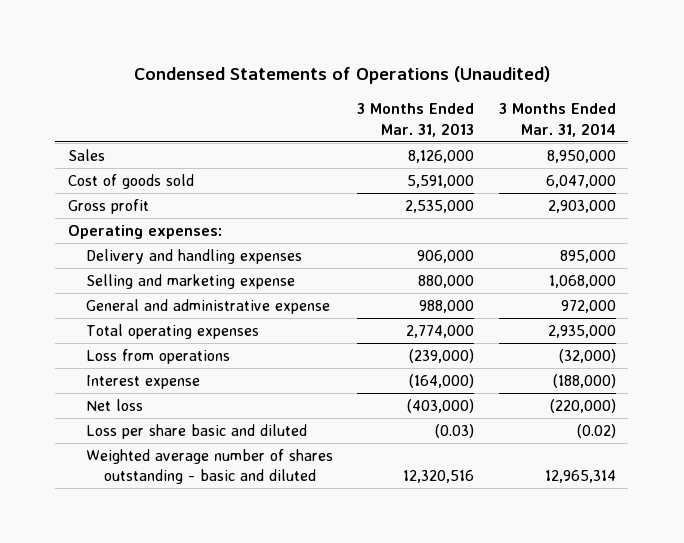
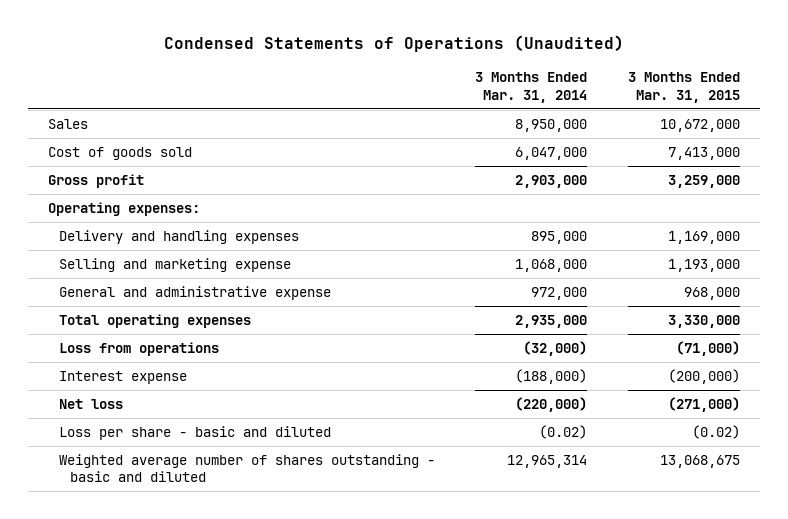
[357,103,475,137] 3 Months Ended Mar. 31, 2013 -> none
none -> [627,72,740,103] 3 Months Ended Mar. 31, 2015
[85,424,307,440] Loss per share basic and diluted -> [59,426,332,441] Loss per share - basic and diluted

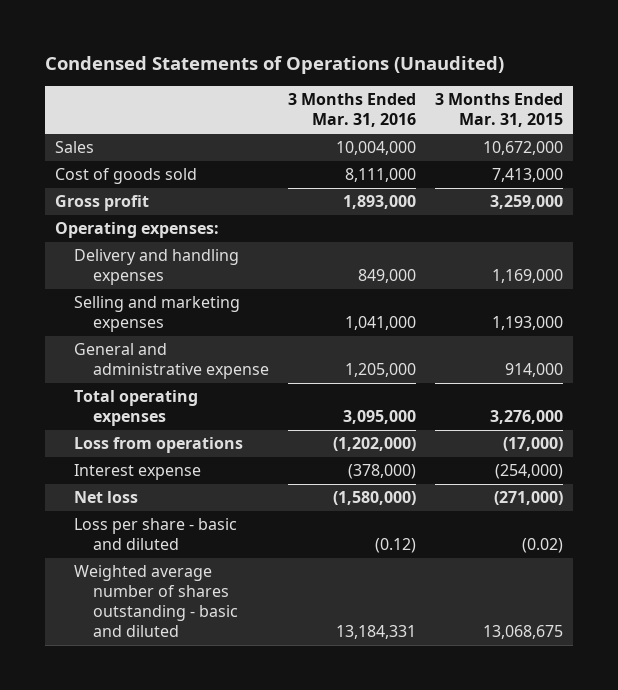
[475,72,588,103] 3 Months Ended Mar. 31, 2014 -> none
none -> [288,93,417,128] 3 Months Ended Mar. 31, 2016
[59,258,292,273] Selling and marketing expense -> [73,296,240,333] Selling and marketing expenses
[683,287,740,301] 968,000 -> [505,363,564,378] 914,000
[667,315,740,329] 3,330,000 -> [490,410,564,425] 3,276,000
[675,341,740,357] (71,000) -> [503,437,564,452] (17,000)
[667,369,740,385] (200,000) -> [495,464,564,480] (254,000)

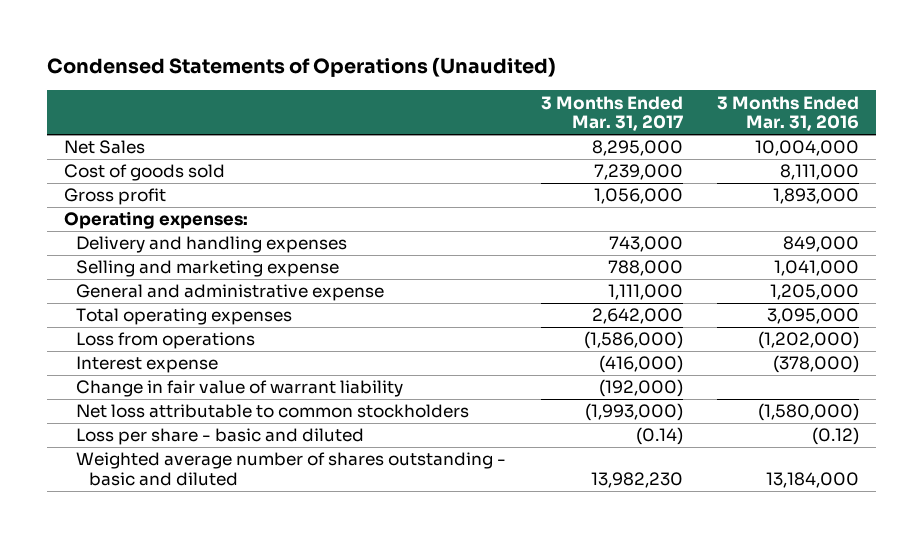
[435,93,564,128] 3 Months Ended Mar. 31, 2015 -> none
none -> [540,95,683,132] 3 Months Ended Mar. 31, 2017
[54,141,94,154] Sales -> [63,140,145,155] Net Sales
[73,296,240,333] Selling and marketing expenses -> [76,260,340,278] Selling and marketing expense
none -> [76,380,404,398] Change in fair value of warrant liability
[73,491,138,504] Net loss -> [76,404,470,419] Net loss attributable to common stockholders
[336,624,417,639] 13,184,331 -> [766,472,860,489] 13,184,000

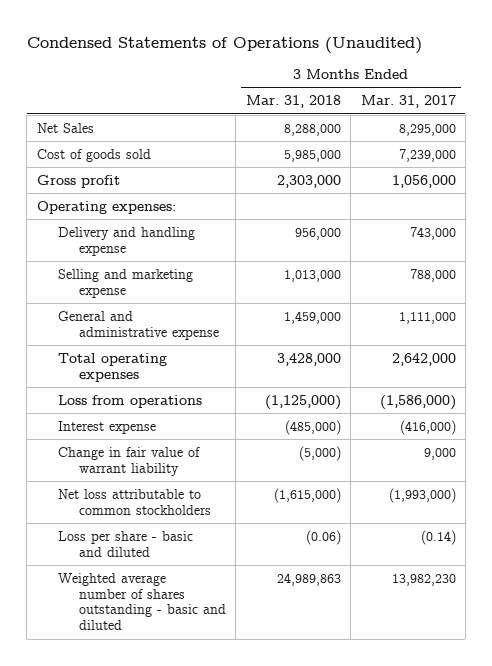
[717,95,860,132] 3 Months Ended Mar. 31, 2016 -> none
none -> [245,95,341,109] Mar. 31, 2018
[76,236,348,254] Delivery and handling expenses -> [57,226,195,256] Delivery and handling expense
[598,379,683,398] (192,000) -> [423,447,456,460] 9,000

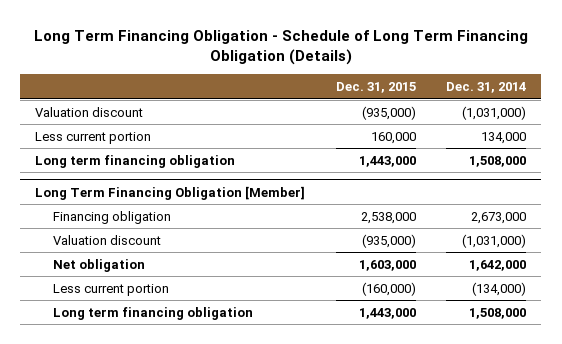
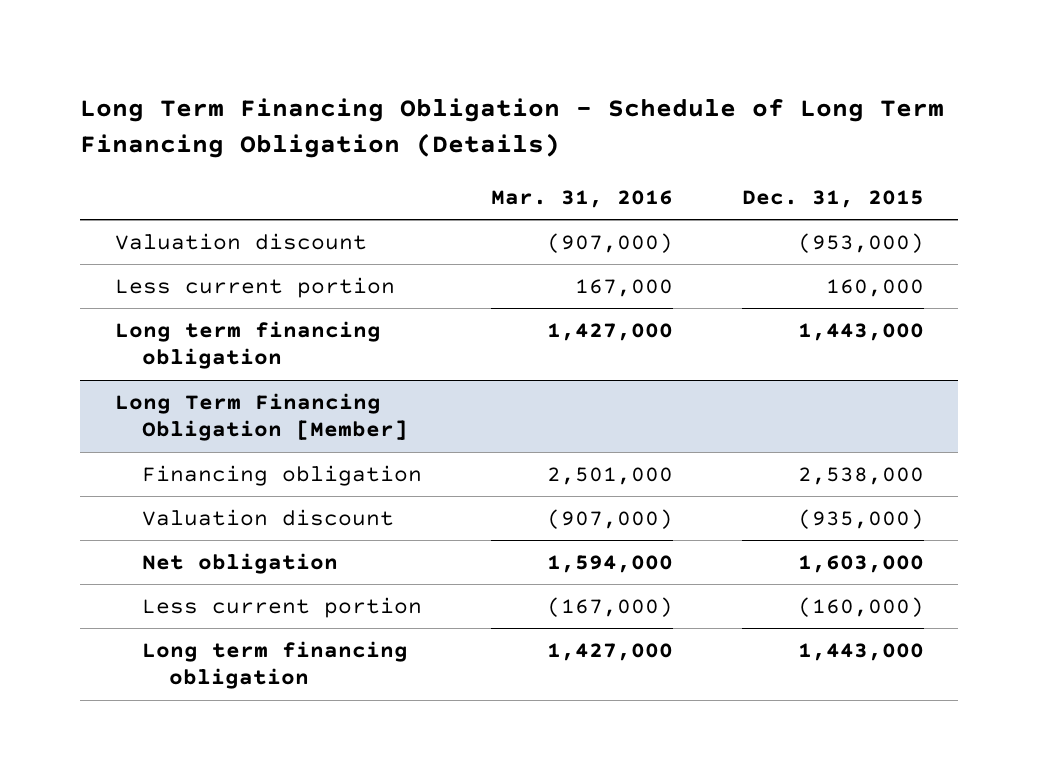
[446,82,527,94] Dec. 31, 2014 -> none
none -> [490,189,673,208] Mar. 31, 2016
[361,105,416,120] (935,000) -> [797,233,924,254] (953,000)

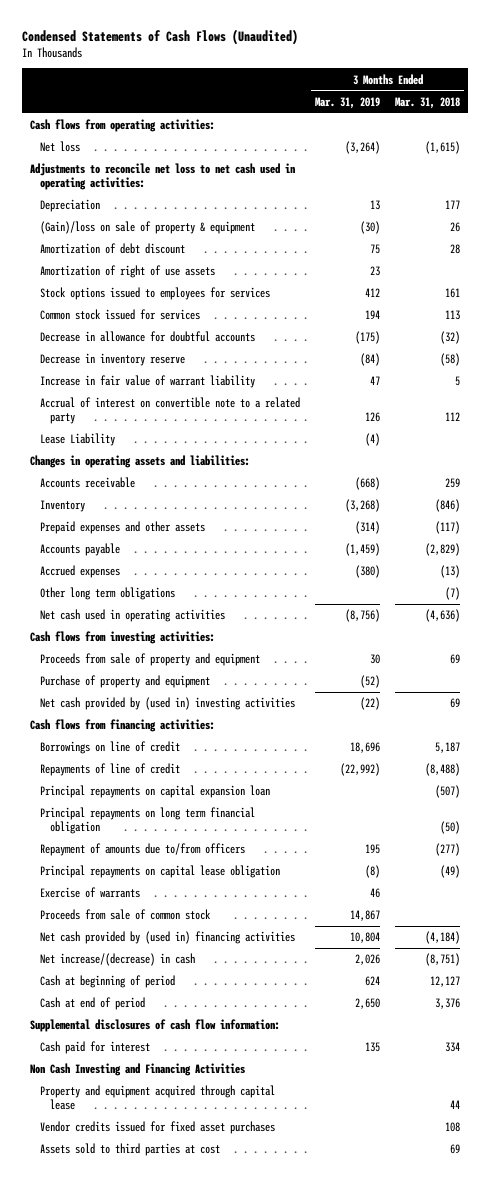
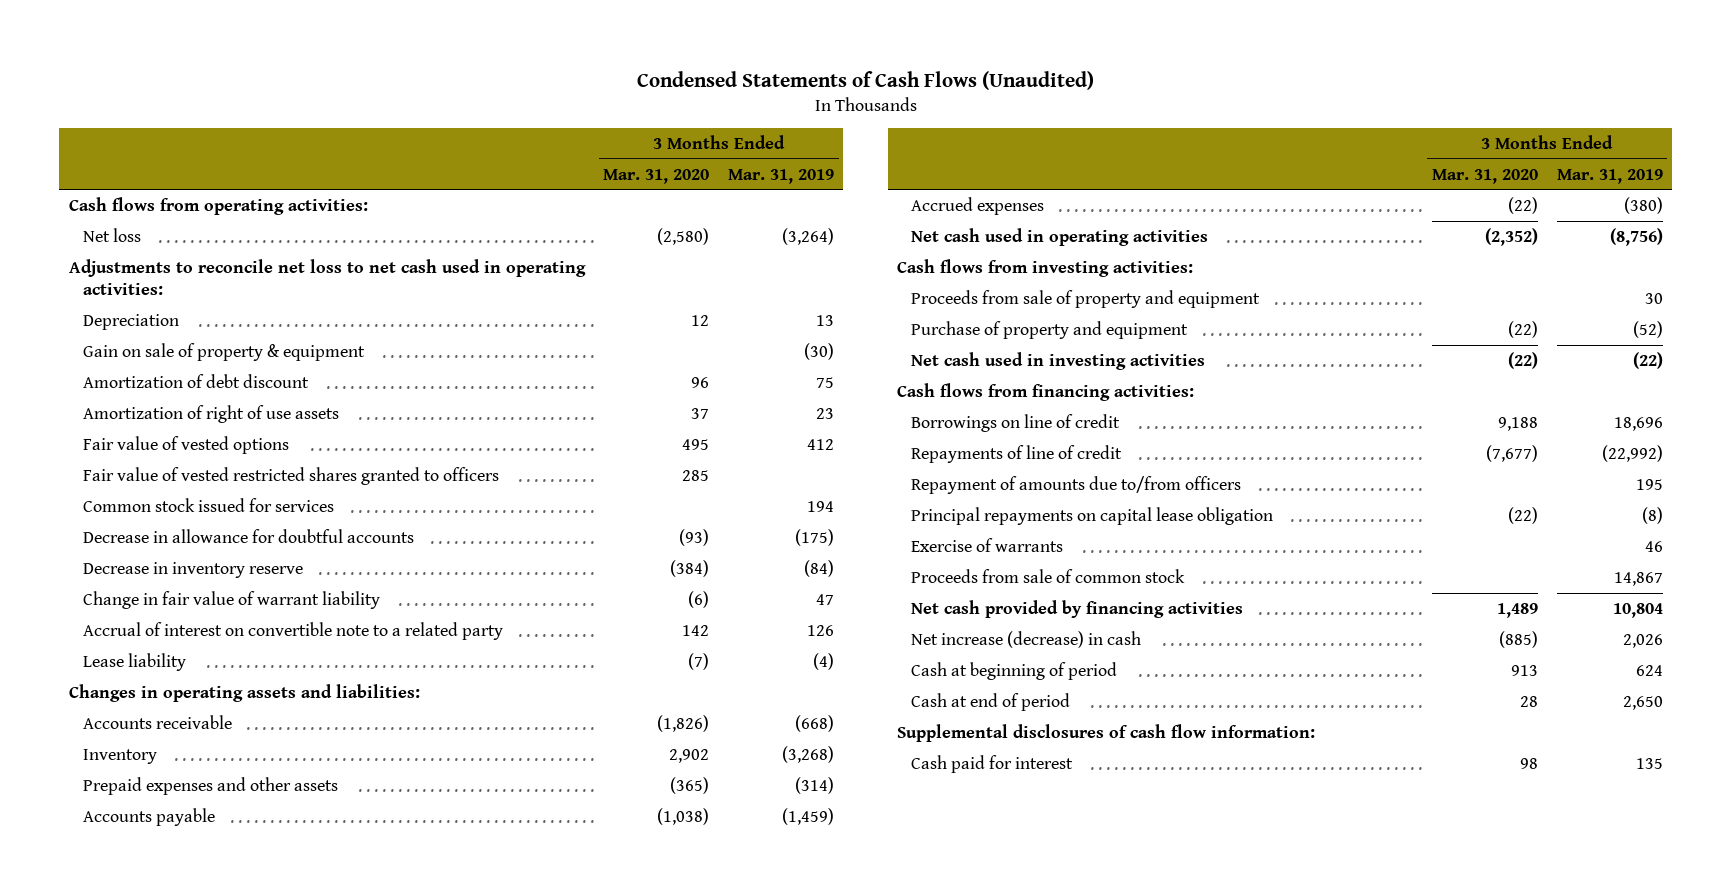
[395,96,461,109] Mar. 31, 2018 -> none
none -> [603,168,710,184] Mar. 31, 2020
[40,221,256,235] (Gain)/loss on sale of property & equipment -> [82,342,365,361] Gain on sale of property & equipment
[40,287,271,301] Stock options issued to employees for services -> [82,435,289,454] Fair value of vested options
none -> [82,466,499,485] Fair value of vested restricted shares granted to officers
[40,375,256,389] Increase in fair value of warrant liability -> [82,590,380,609] Change in fair value of warrant liability
[40,433,116,447] Lease Liability -> [82,652,186,671] Lease liability
[40,587,176,601] Other long term obligations -> none
[40,697,296,711] Net cash provided by (used in) investing activities -> [911,351,1206,370] Net cash used in investing activities
[40,785,271,799] Principal repayments on capital expansion loan -> none
[40,807,256,834] Principal repayments on long term financial obligation -> none
[40,931,296,945] Net cash provided by (used in) financing activities -> [911,599,1244,618] Net cash provided by financing activities
[40,953,196,967] Net increase/(decrease) in cash -> [911,630,1142,648] Net increase (decrease) in cash
[30,1063,246,1077] Non Cash Investing and Financing Activities -> none
[40,1085,276,1110] Property and equipment acquired through capital lease -> none
[40,1121,276,1135] Vendor credits issued for fixed asset purchases -> none
[40,1143,221,1157] Assets sold to third parties at cost -> none

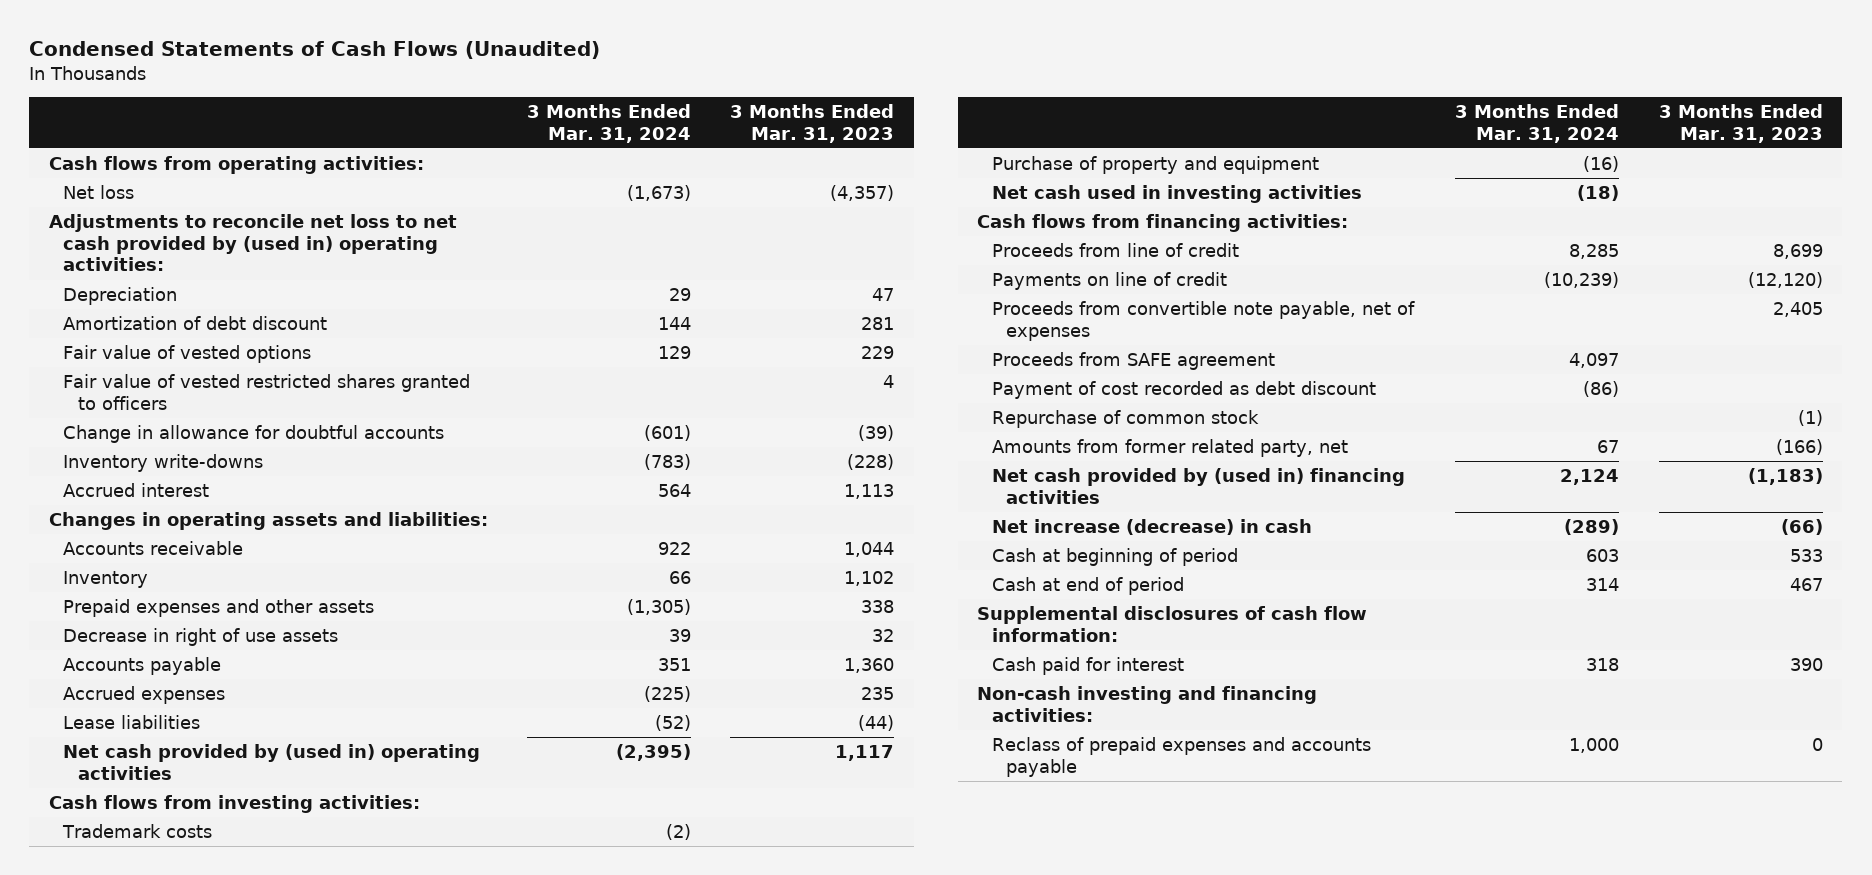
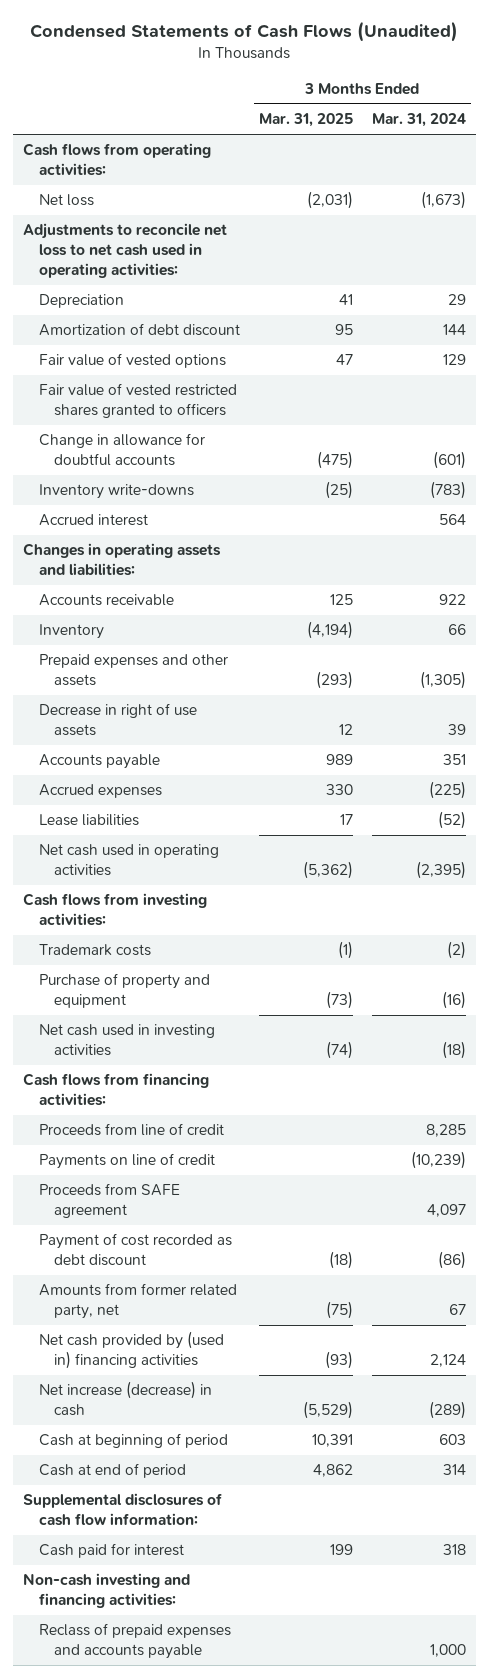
[730,104,895,143] 3 Months Ended Mar. 31, 2023 -> none
none -> [258,113,353,128] Mar. 31, 2025
[48,213,457,272] Adjustments to reconcile net loss to net cash provided by (used in) operating activities: -> [22,223,227,279] Adjustments to reconcile net loss to net cash used in operating activities:
[63,743,481,780] Net cash provided by (used in) operating activities -> [38,844,219,877] Net cash used in operating activities
[991,300,1415,341] Proceeds from convertible note payable, net of expenses -> none
[991,409,1259,428] Repurchase of common stock -> none

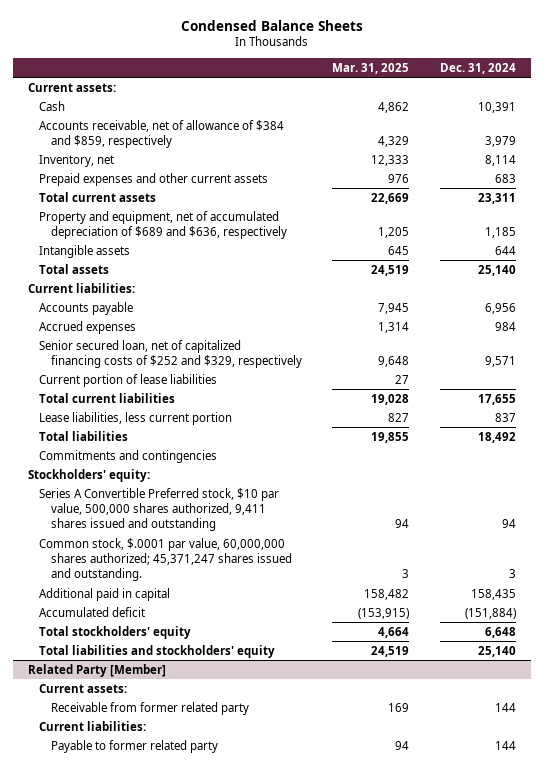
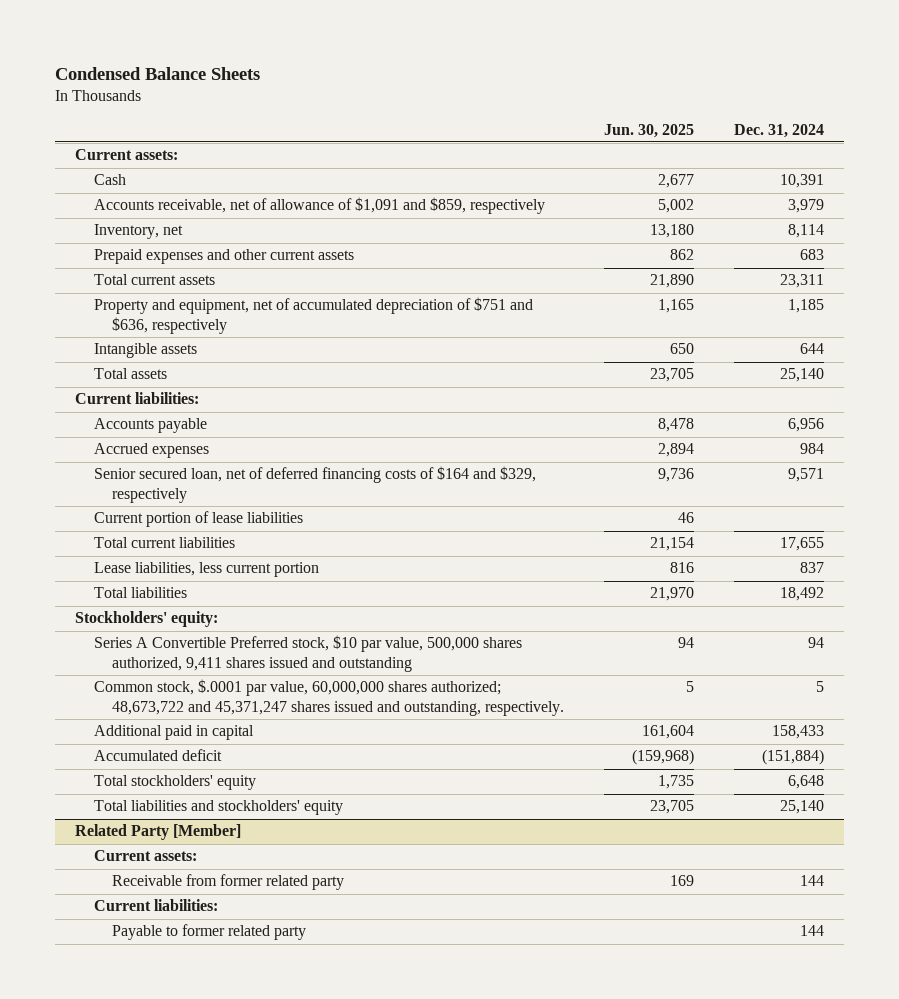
[332,62,410,74] Mar. 31, 2025 -> none
none -> [604,123,695,138] Jun. 30, 2025
[39,119,285,148] Accounts receivable, net of allowance of $384 and $859, respectively -> [93,197,545,215] Accounts receivable, net of allowance of $1,091 and $859, respectively
[39,210,287,239] Property and equipment, net of accumulated depreciation of $689 and $636, respectively -> [93,297,533,334] Property and equipment, net of accumulated depreciation of $751 and $636, respectively
[39,339,302,368] Senior secured loan, net of capitalized financing costs of $252 and $329, respectively -> [93,466,536,503] Senior secured loan, net of deferred financing costs of $164 and $329, respectively
[39,449,218,463] Commitments and contingencies -> none
[39,537,292,581] Common stock, $.0001 par value, 60,000,000 shares authorized; 45,371,247 shares issued and outstanding. -> [93,679,565,716] Common stock, $.0001 par value, 60,000,000 shares authorized; 48,673,722 and 45,371,247 shares issued and outstanding, respectively.
[509,568,517,578] 3 -> [815,681,824,693] 5
[471,588,517,600] 158,435 -> [771,725,824,740] 158,433

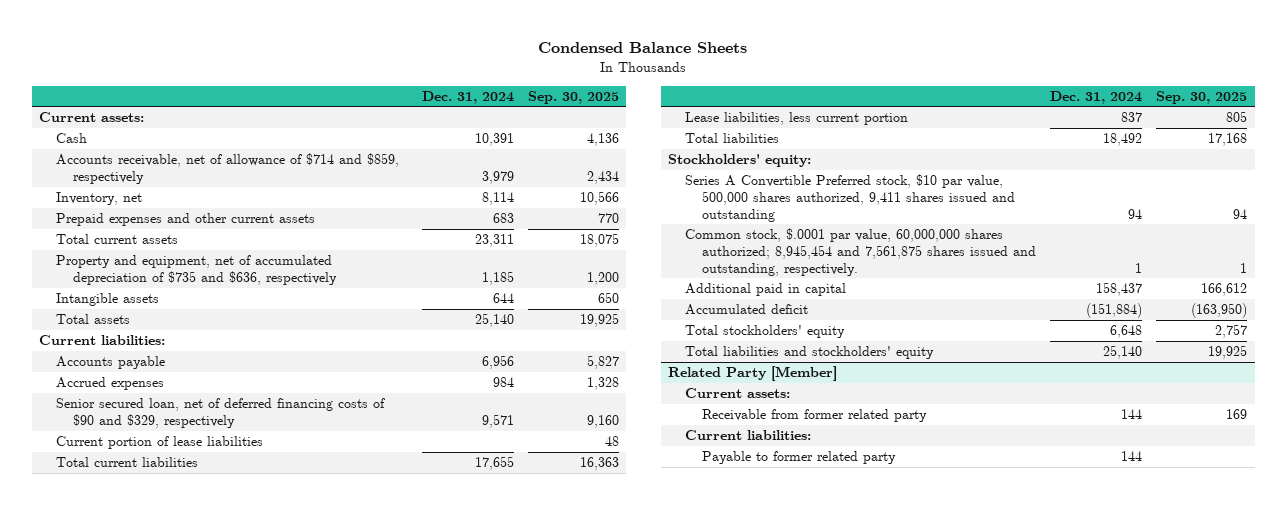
[604,123,695,138] Jun. 30, 2025 -> none
none -> [527,90,619,104] Sep. 30, 2025
[93,197,545,215] Accounts receivable, net of allowance of $1,091 and $859, respectively -> [56,153,400,184] Accounts receivable, net of allowance of $714 and $859, respectively
[93,297,533,334] Property and equipment, net of accumulated depreciation of $751 and $636, respectively -> [56,255,338,285] Property and equipment, net of accumulated depreciation of $735 and $636, respectively
[93,466,536,503] Senior secured loan, net of deferred financing costs of $164 and $329, respectively -> [56,398,386,428] Senior secured loan, net of deferred financing costs of $90 and $329, respectively
[93,679,565,716] Common stock, $.0001 par value, 60,000,000 shares authorized; 48,673,722 and 45,371,247 shares issued and outstanding, respectively. -> [684,228,1036,276] Common stock, $.0001 par value, 60,000,000 shares authorized; 8,945,454 and 7,561,875 shares issued and outstanding, respectively.
[815,681,824,693] 5 -> [1135,262,1143,273] 1
[771,725,824,740] 158,433 -> [1096,282,1143,297] 158,437

